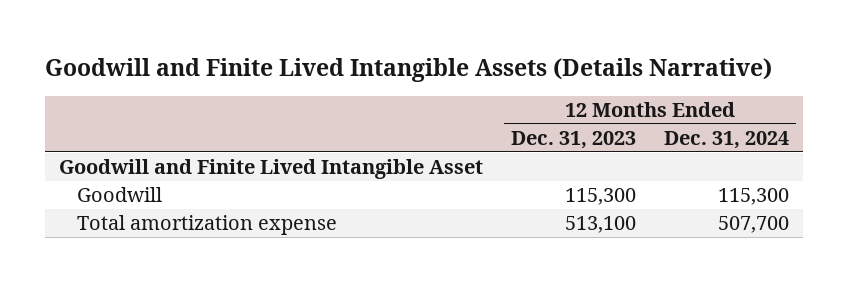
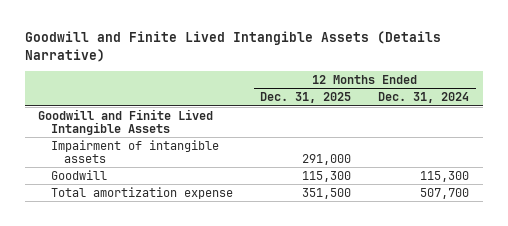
[511,130,637,149] Dec. 31, 2023 -> none
none -> [260,92,352,104] Dec. 31, 2025
[59,159,484,180] Goodwill and Finite Lived Intangible Asset -> [38,108,214,135] Goodwill and Finite Lived Intangible Assets
none -> [51,139,220,163] Impairment of intangible assets

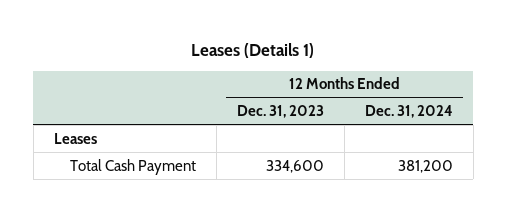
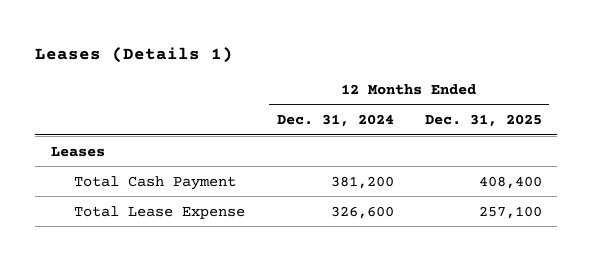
[236,105,324,119] Dec. 31, 2023 -> none
none -> [424,114,542,128] Dec. 31, 2025
none -> [74,205,246,219] Total Lease Expense

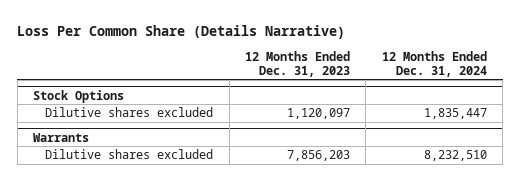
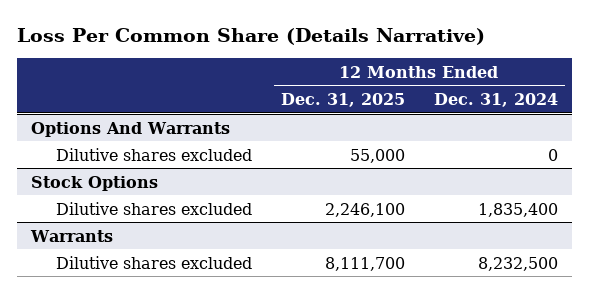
[245,50,351,77] 12 Months Ended Dec. 31, 2023 -> none
none -> [280,92,405,107] Dec. 31, 2025
none -> [31,121,231,137] Options And Warrants
none -> [56,147,253,161] Dilutive shares excluded
[423,108,487,120] 1,835,447 -> [477,202,558,217] 1,835,400
[423,150,487,162] 8,232,510 -> [477,256,558,271] 8,232,500

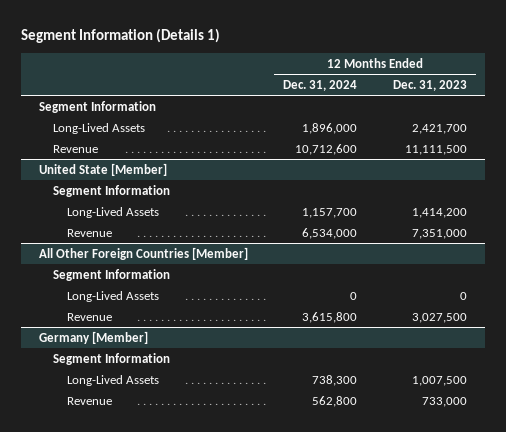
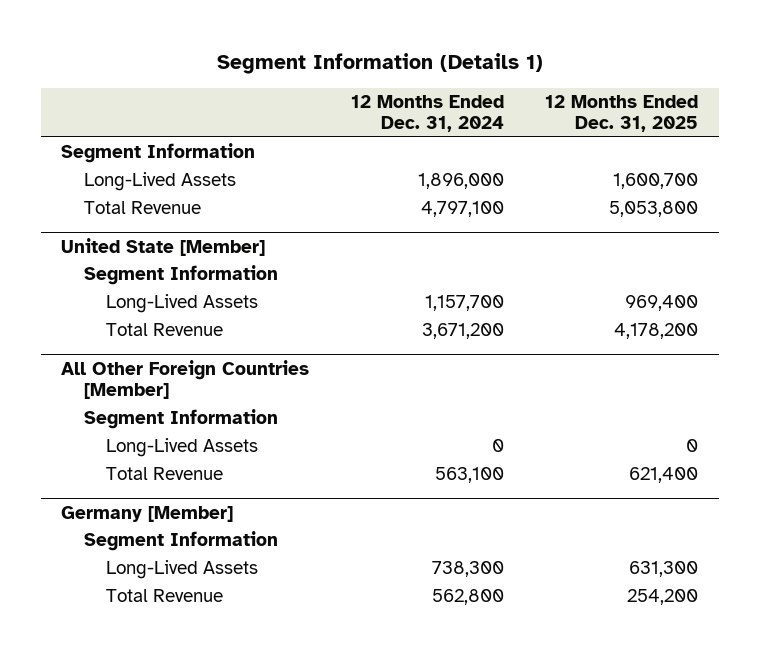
[392,79,467,91] Dec. 31, 2023 -> none
none -> [545,94,699,133] 12 Months Ended Dec. 31, 2025
[52,144,98,153] Revenue -> [83,201,201,215] Total Revenue
[295,143,358,155] 10,712,600 -> [420,201,504,218] 4,797,100
[67,228,113,237] Revenue -> [105,323,223,337] Total Revenue
[302,227,358,239] 6,534,000 -> [421,323,504,340] 3,671,200
[67,312,113,321] Revenue -> [105,467,223,481] Total Revenue
[302,311,358,323] 3,615,800 -> [434,467,504,484] 563,100
[67,396,113,405] Revenue -> [105,589,223,603] Total Revenue

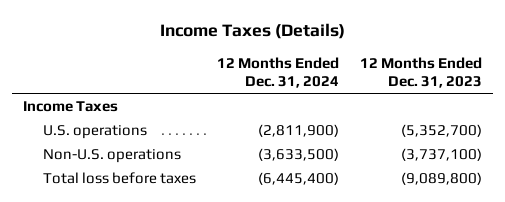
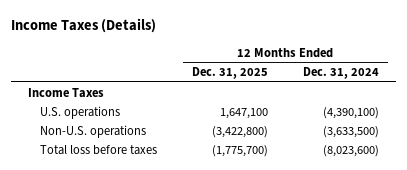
[360,57,483,88] 12 Months Ended Dec. 31, 2023 -> none
none -> [192,67,269,80] Dec. 31, 2025
[258,124,340,138] (2,811,900) -> [322,106,379,119] (4,390,100)
[258,172,340,186] (6,445,400) -> [322,144,379,157] (8,023,600)

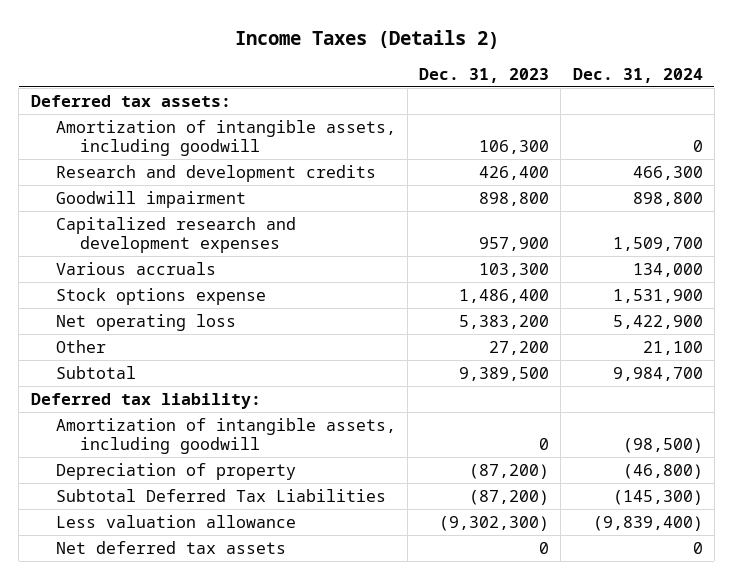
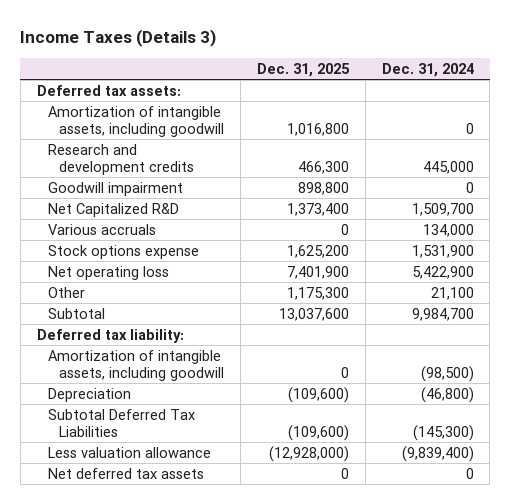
[234,29,499,49] Income Taxes (Details 2) -> [20,29,217,48] Income Taxes (Details 3)
[419,67,550,83] Dec. 31, 2023 -> none
none -> [256,62,350,77] Dec. 31, 2025
[632,165,703,180] 466,300 -> [422,161,474,175] 445,000
[632,191,703,206] 898,800 -> [465,181,474,193] 0
[55,216,296,254] Capitalized research and development expenses -> [47,202,179,217] Net Capitalized R&D
[55,462,296,480] Depreciation of property -> [47,387,131,402] Depreciation

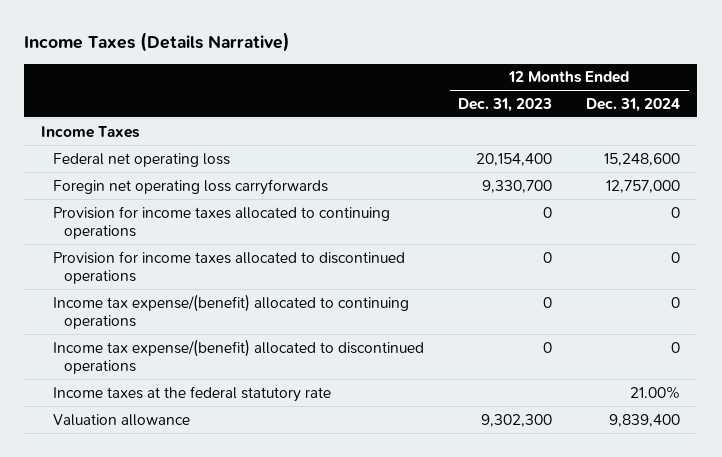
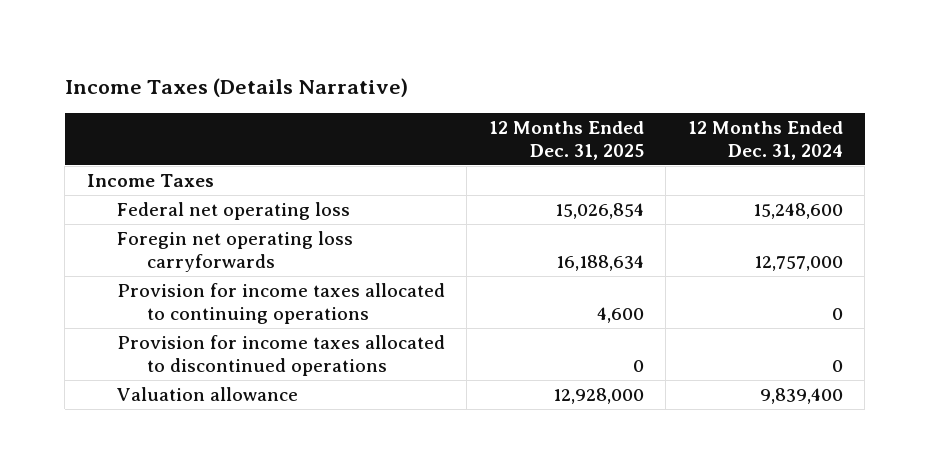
[458,97,553,112] Dec. 31, 2023 -> none
none -> [488,121,644,160] 12 Months Ended Dec. 31, 2025
[52,293,409,329] Income tax expense/(benefit) allocated to continuing operations -> none
[52,338,424,374] Income tax expense/(benefit) allocated to discontinued operations -> none
[52,385,331,402] Income taxes at the federal statutory rate -> none

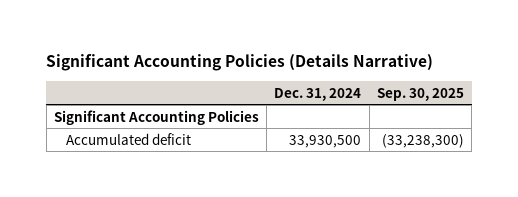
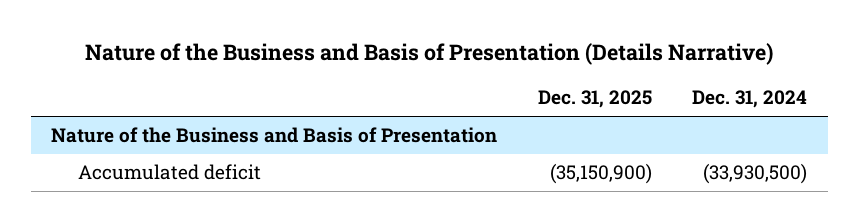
[46,54,434,72] Significant Accounting Policies (Details Narrative) -> [85,43,774,66] Nature of the Business and Basis of Presentation (Details Narrative)
[376,87,464,101] Sep. 30, 2025 -> none
none -> [537,90,652,109] Dec. 31, 2025
[53,109,259,125] Significant Accounting Policies -> none
none -> [51,127,498,144] Nature of the Business and Basis of Presentation
[289,134,362,148] 33,930,500 -> [703,163,808,185] (33,930,500)

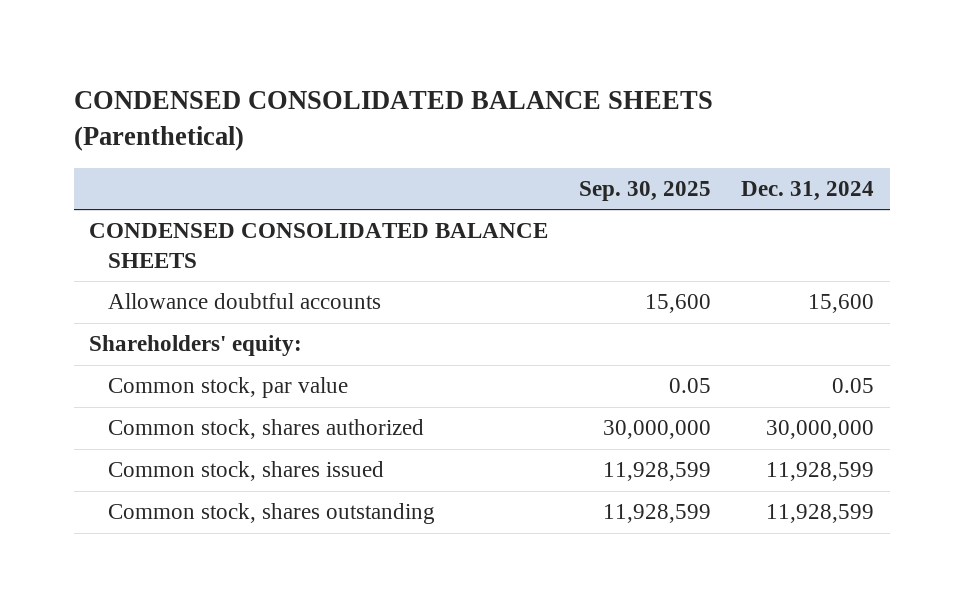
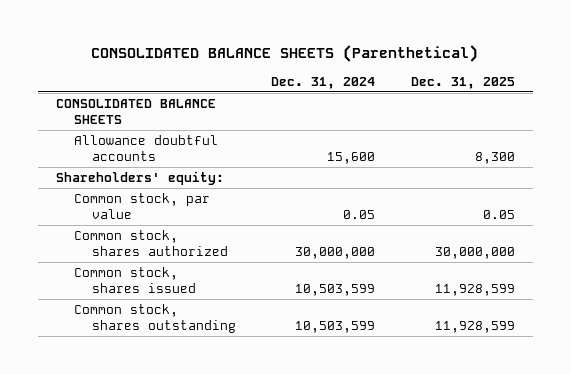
[73,91,713,151] CONDENSED CONSOLIDATED BALANCE SHEETS (Parenthetical) -> [91,44,479,62] CONSOLIDATED BALANCE SHEETS (Parenthetical)
[578,180,711,201] Sep. 30, 2025 -> none
none -> [410,76,515,89] Dec. 31, 2025
[89,223,549,268] CONDENSED CONSOLIDATED BALANCE SHEETS -> [56,98,217,125] CONSOLIDATED BALANCE SHEETS
[766,462,875,482] 11,928,599 -> [295,284,376,297] 10,503,599
[766,504,875,524] 11,928,599 -> [295,321,376,334] 10,503,599

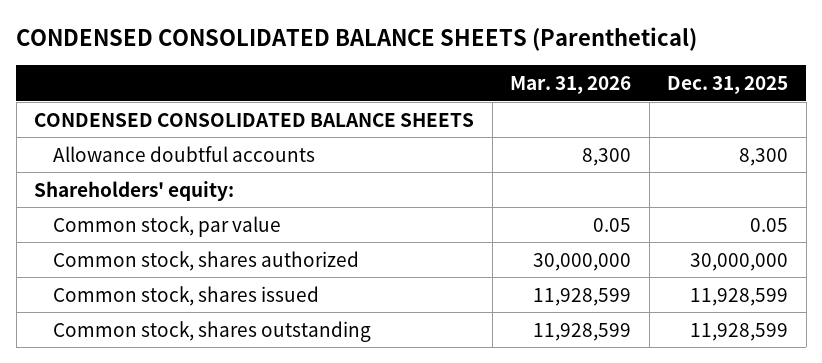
[91,44,479,62] CONSOLIDATED BALANCE SHEETS (Parenthetical) -> [16,27,698,52] CONDENSED CONSOLIDATED BALANCE SHEETS (Parenthetical)
[271,76,376,89] Dec. 31, 2024 -> none
none -> [510,75,632,94] Mar. 31, 2026
[56,98,217,125] CONSOLIDATED BALANCE SHEETS -> [34,112,475,127] CONDENSED CONSOLIDATED BALANCE SHEETS

